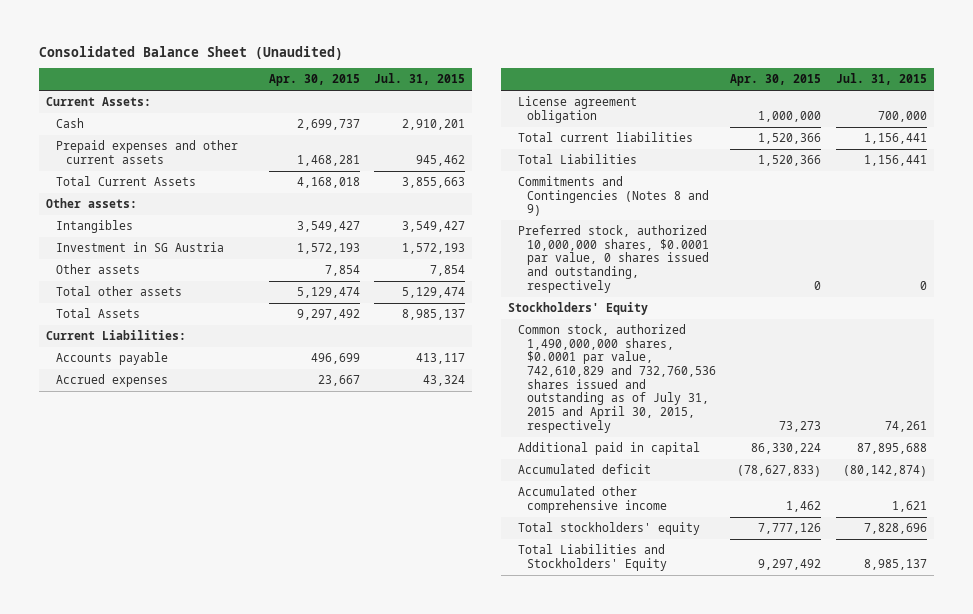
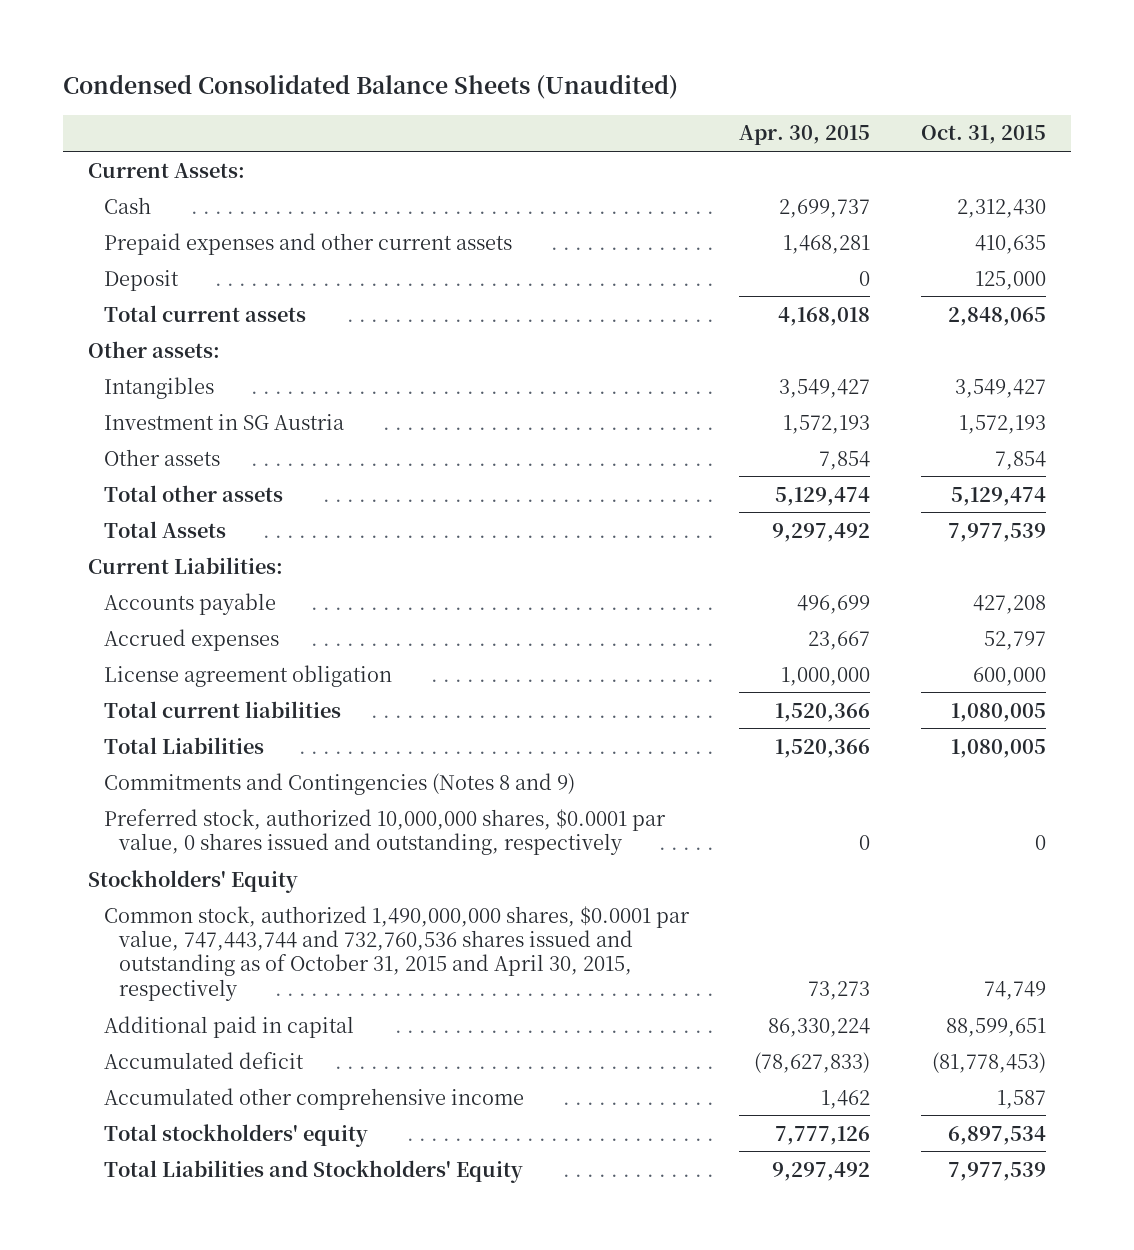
[38,45,343,60] Consolidated Balance Sheet (Unaudited) -> [63,74,679,100] Condensed Consolidated Balance Sheets (Unaudited)
[373,73,465,86] Jul. 31, 2015 -> none
none -> [920,125,1046,145] Oct. 31, 2015
none -> [103,269,179,291] Deposit
[55,176,196,187] Total Current Assets -> [103,304,306,322] Total current assets
[517,324,717,433] Common stock, authorized 1,490,000,000 shares, $0.0001 par value, 742,610,829 and 732,760,536 shares issued and outstanding as of July 31, 2015 and April 30, 2015, respectively -> [103,905,690,1001] Common stock, authorized 1,490,000,000 shares, $0.0001 par value, 747,443,744 and 732,760,536 shares issued and outstanding as of October 31, 2015 and April 30, 2015, respectively

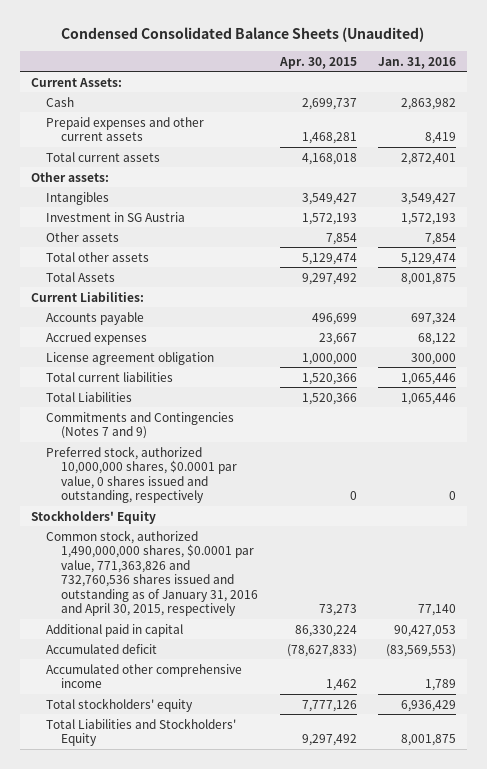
[920,125,1046,145] Oct. 31, 2015 -> none
none -> [378,56,457,69] Jan. 31, 2016
[103,269,179,291] Deposit -> none
[103,772,575,795] Commitments and Contingencies (Notes 8 and 9) -> [45,411,234,440] Commitments and Contingencies (Notes 7 and 9)
[103,905,690,1001] Common stock, authorized 1,490,000,000 shares, $0.0001 par value, 747,443,744 and 732,760,536 shares issued and outstanding as of October 31, 2015 and April 30, 2015, respectively -> [45,529,259,617] Common stock, authorized 1,490,000,000 shares, $0.0001 par value, 771,363,826 and 732,760,536 shares issued and outstanding as of January 31, 2016 and April 30, 2015, respectively

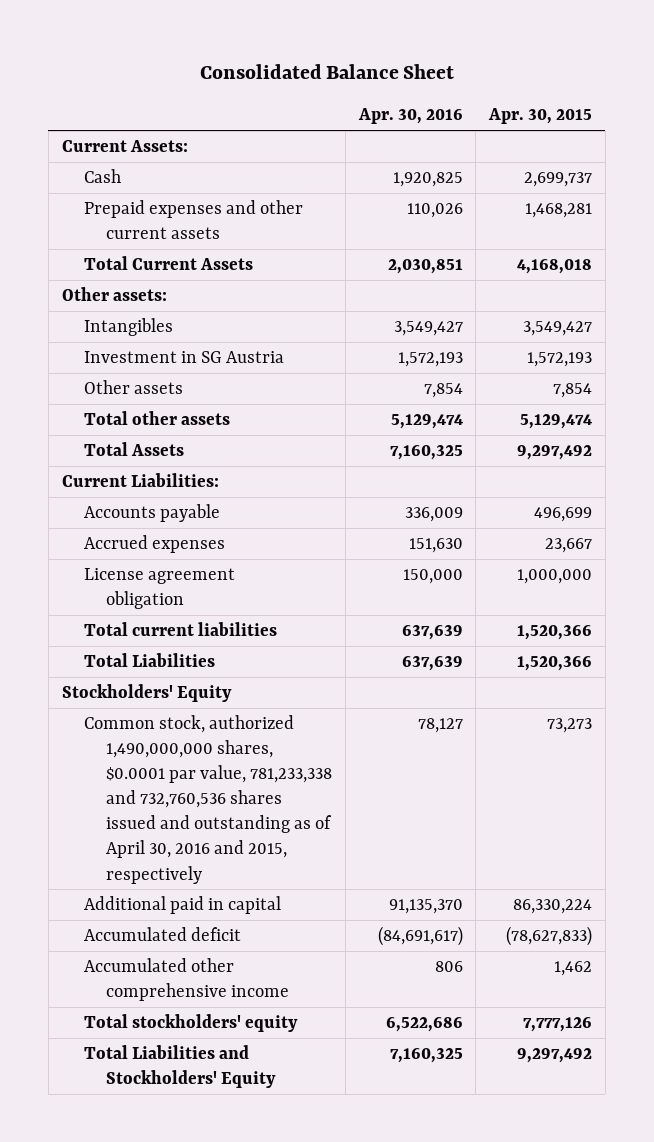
[61,26,425,42] Condensed Consolidated Balance Sheets (Unaudited) -> [199,64,454,80] Consolidated Balance Sheet
[378,56,457,69] Jan. 31, 2016 -> none
none -> [357,108,463,125] Apr. 30, 2016
[45,151,160,162] Total current assets -> [83,256,253,271] Total Current Assets
[45,411,234,440] Commitments and Contingencies (Notes 7 and 9) -> none
[45,445,238,504] Preferred stock, authorized 10,000,000 shares, $0.0001 par value, 0 shares issued and outstanding, respectively -> none
[45,529,259,617] Common stock, authorized 1,490,000,000 shares, $0.0001 par value, 771,363,826 and 732,760,536 shares issued and outstanding as of January 31, 2016 and April 30, 2015, respectively -> [83,715,333,884] Common stock, authorized 1,490,000,000 shares, $0.0001 par value, 781,233,338 and 732,760,536 shares issued and outstanding as of April 30, 2016 and 2015, respectively

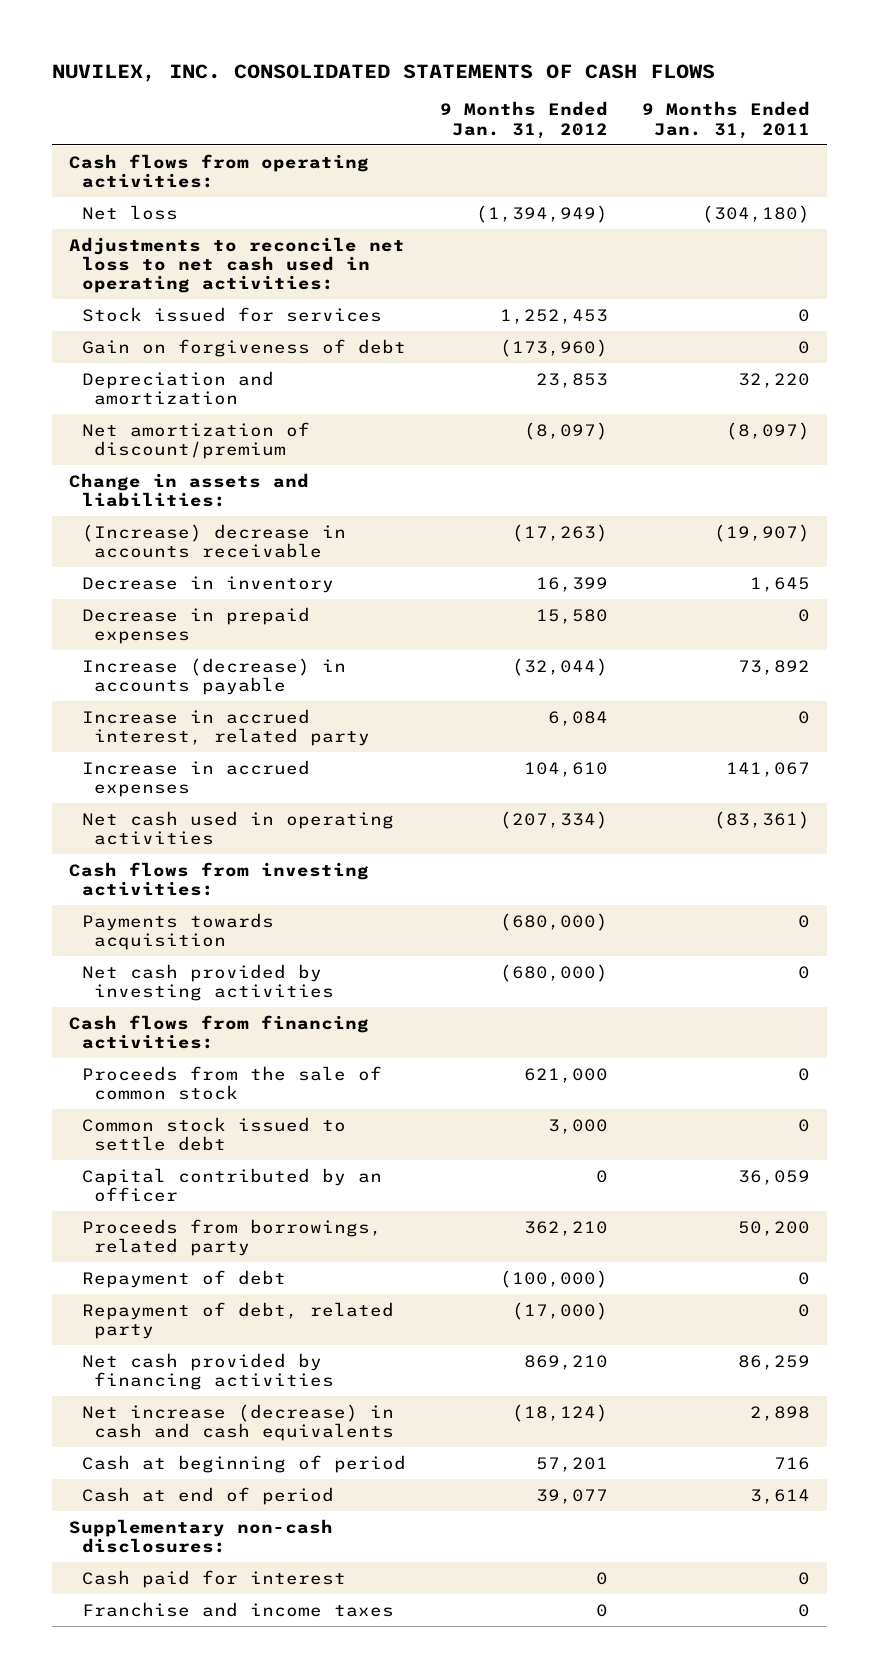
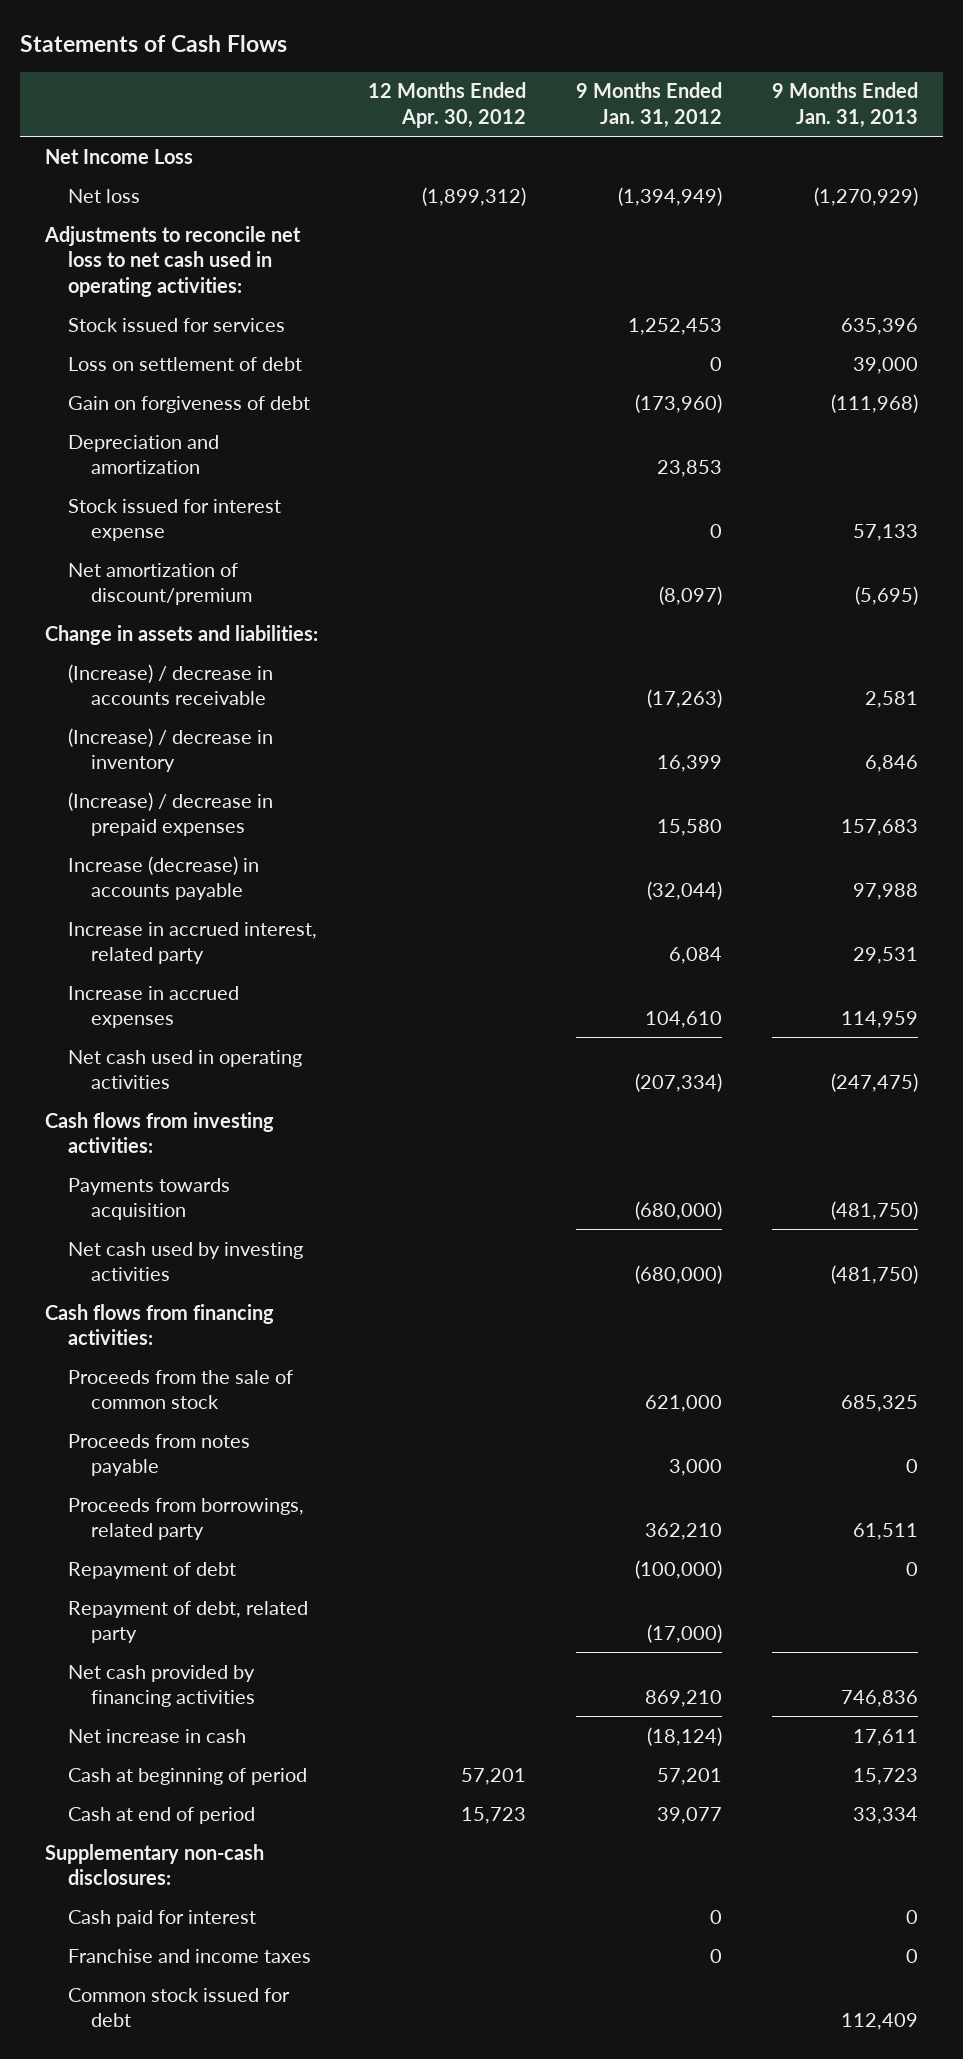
[52,63,716,82] NUVILEX, INC. CONSOLIDATED STATEMENTS OF CASH FLOWS -> [20,34,288,52] Statements of Cash Flows
[641,101,810,139] 9 Months Ended Jan. 31, 2011 -> none
none -> [368,82,527,128] 12 Months Ended Apr. 30, 2012
none -> [771,82,918,128] 9 Months Ended Jan. 31, 2013
[69,153,370,188] Cash flows from operating activities: -> none
none -> [45,148,194,164] Net Income Loss
none -> [68,356,303,371] Loss on settlement of debt
none -> [68,498,282,542] Stock issued for interest expense
[81,523,346,558] (Increase) decrease in accounts receivable -> [68,663,274,706] (Increase) / decrease in accounts receivable
[81,575,334,593] Decrease in inventory -> [68,727,274,773] (Increase) / decrease in inventory
[81,606,310,644] Decrease in prepaid expenses -> [68,791,274,837] (Increase) / decrease in prepaid expenses
[81,963,335,1001] Net cash provided by investing activities -> [68,1241,304,1282] Net cash used by investing activities
[81,1116,346,1151] Common stock issued to settle debt -> none
[81,1167,382,1202] Capital contributed by an officer -> none
none -> [68,1433,251,1477] Proceeds from notes payable
[81,1403,395,1441] Net increase (decrease) in cash and cash equivalents -> [68,1728,247,1743] Net increase in cash
none -> [68,1987,291,2028] Common stock issued for debt

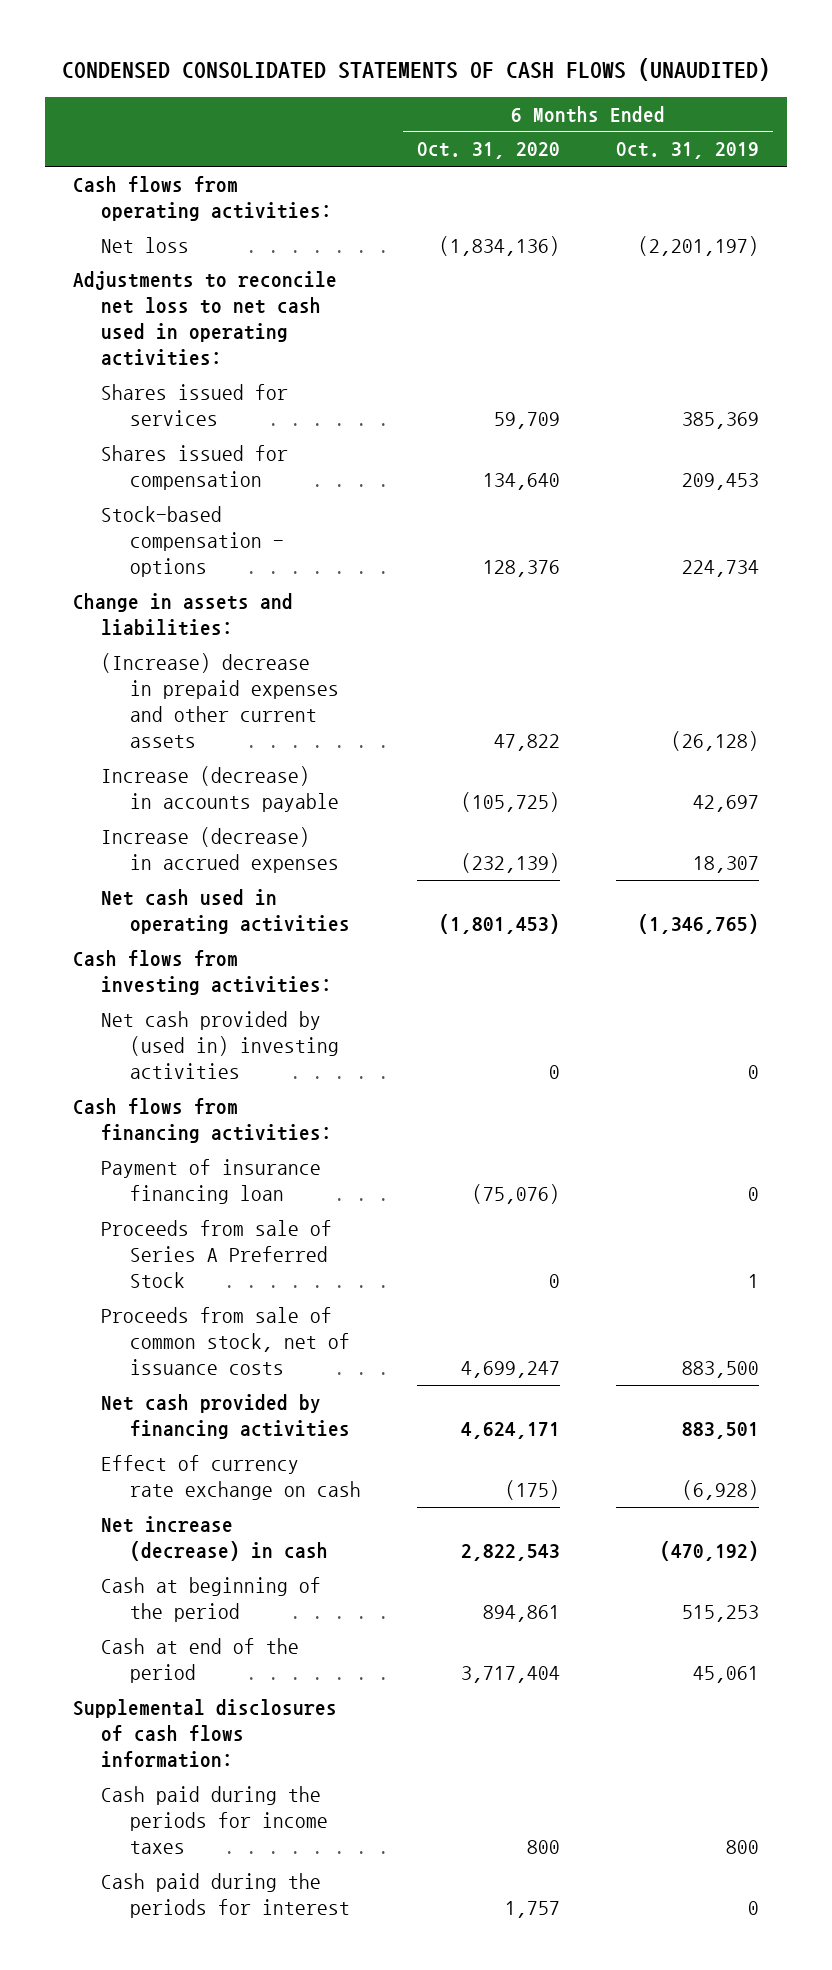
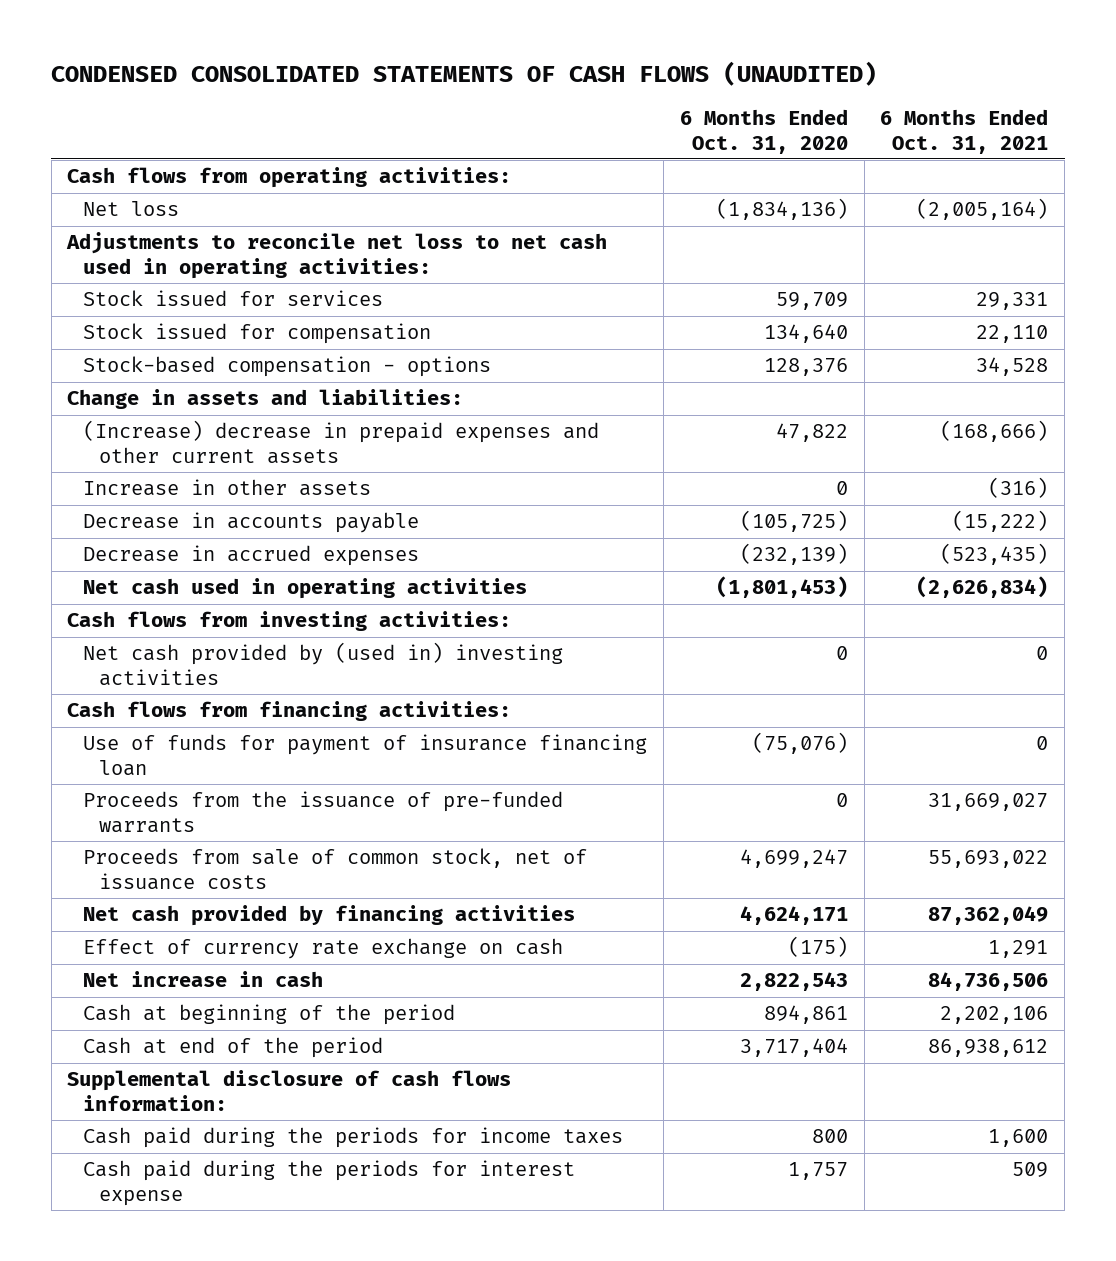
[616,142,760,160] Oct. 31, 2019 -> none
none -> [880,109,1049,154] 6 Months Ended Oct. 31, 2021
[101,383,289,426] Shares issued for services -> [83,290,384,307] Stock issued for services
[101,444,289,490] Shares issued for compensation -> [83,323,432,345] Stock issued for compensation
none -> [83,479,372,497] Increase in other assets
[101,765,339,812] Increase (decrease) in accounts payable -> [83,512,420,534] Decrease in accounts payable
[101,826,339,873] Increase (decrease) in accrued expenses -> [83,545,420,567] Decrease in accrued expenses
[101,1219,333,1289] Proceeds from sale of Series A Preferred Stock -> none
[101,1158,322,1204] Payment of insurance financing loan -> [83,734,648,776] Use of funds for payment of insurance financing loan
none -> [83,791,564,833] Proceeds from the issuance of pre-funded warrants
[101,1515,328,1561] Net increase (decrease) in cash -> [83,971,324,988] Net increase in cash
[73,1698,338,1769] Supplemental disclosures of cash flows information: -> [67,1070,512,1111] Supplemental disclosure of cash flows information:
[101,1872,350,1918] Cash paid during the periods for interest -> [83,1160,576,1206] Cash paid during the periods for interest expense

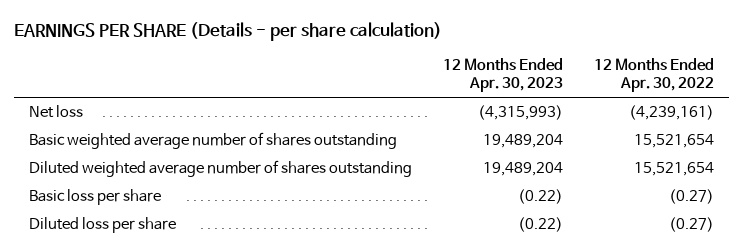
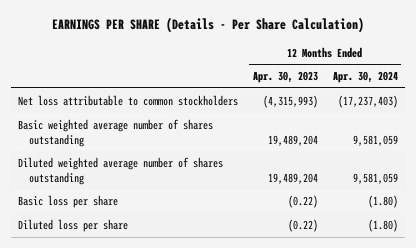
[13,22,442,42] EARNINGS PER SHARE (Details - per share calculation) -> [51,17,364,34] EARNINGS PER SHARE (Details - Per Share Calculation)
[593,58,714,93] 12 Months Ended Apr. 30, 2022 -> none
none -> [332,71,398,84] Apr. 30, 2024
[29,105,84,119] Net loss -> [18,94,239,106] Net loss attributable to common stockholders

